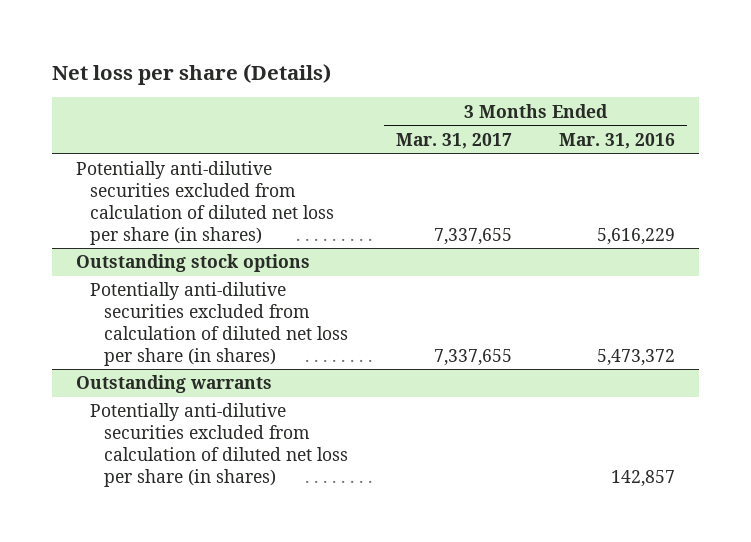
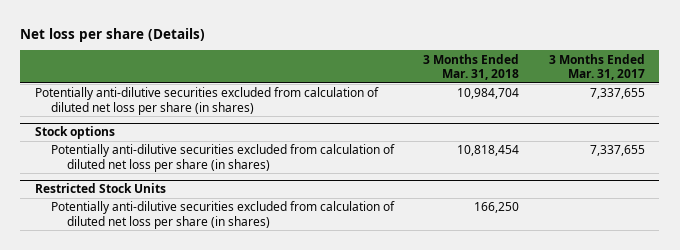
[559,133,676,150] Mar. 31, 2016 -> none
none -> [423,53,520,80] 3 Months Ended Mar. 31, 2018
[76,254,311,273] Outstanding stock options -> [34,126,115,140] Stock options
[76,375,273,394] Outstanding warrants -> none
none -> [34,183,166,194] Restricted Stock Units

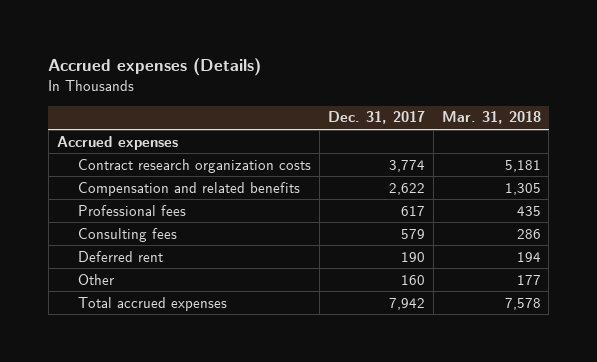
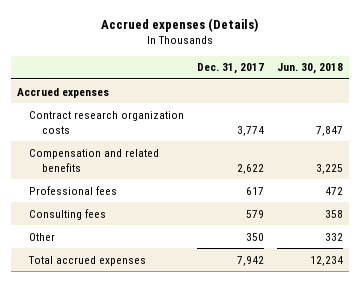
[441,111,541,125] Mar. 31, 2018 -> none
none -> [276,63,343,75] Jun. 30, 2018
[78,250,164,262] Deferred rent -> none
[400,274,425,285] 160 -> [246,232,265,241] 350

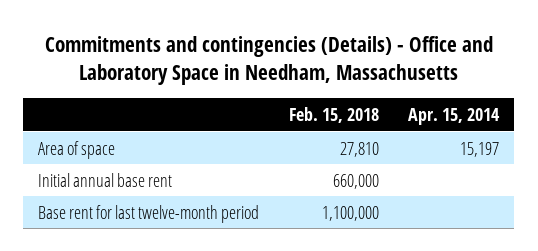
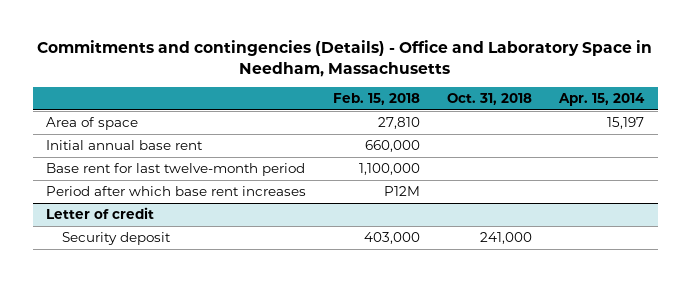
none -> [447,93,533,106] Oct. 31, 2018
none -> [46,185,307,196] Period after which base rent increases
none -> [46,206,155,219] Letter of credit
none -> [62,231,172,245] Security deposit

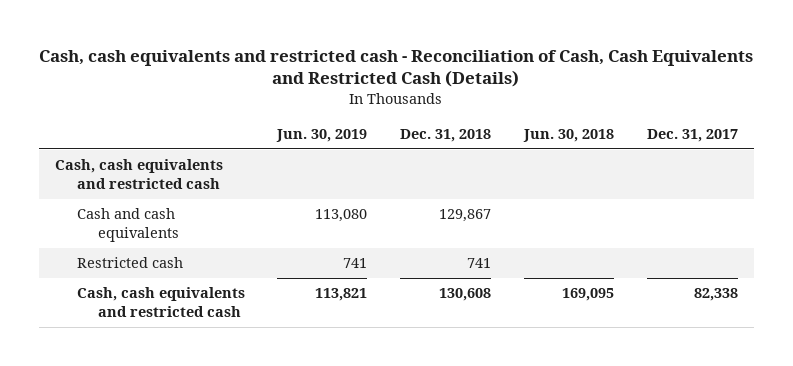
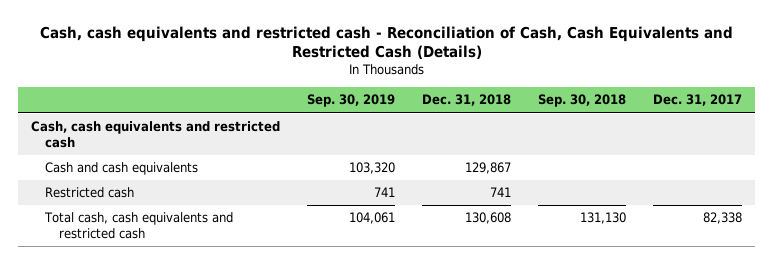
[276,129,368,143] Jun. 30, 2019 -> none
[522,129,614,143] Jun. 30, 2018 -> none
none -> [307,94,396,108] Sep. 30, 2019
none -> [538,94,627,108] Sep. 30, 2018
[76,287,245,317] Cash, cash equivalents and restricted cash -> [44,212,234,240] Total cash, cash equivalents and restricted cash

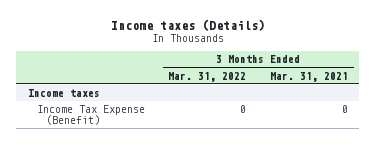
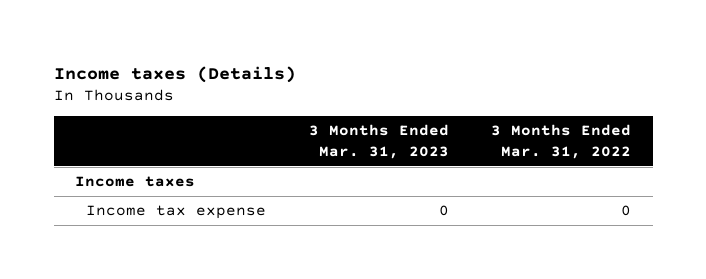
[269,71,348,82] Mar. 31, 2021 -> none
none -> [308,124,449,160] 3 Months Ended Mar. 31, 2023
[36,105,145,126] Income Tax Expense (Benefit) -> [86,205,267,220] Income tax expense

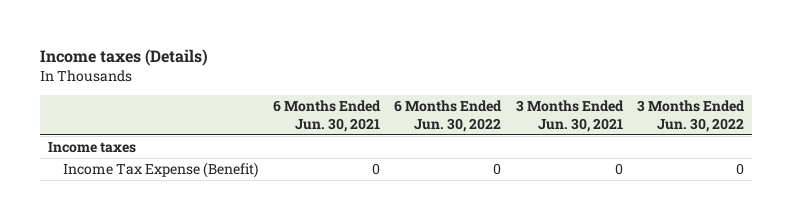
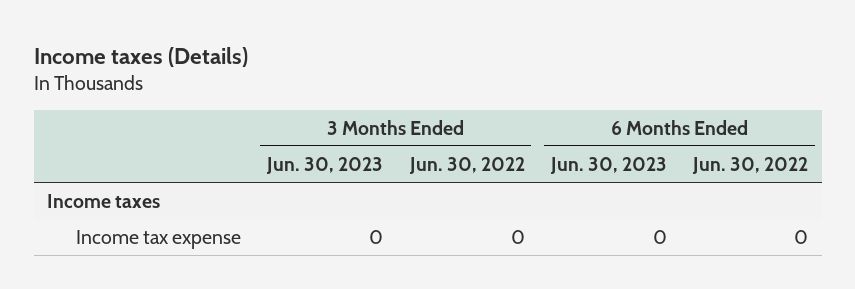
[272,100,381,133] 6 Months Ended Jun. 30, 2021 -> none
[515,100,624,133] 3 Months Ended Jun. 30, 2021 -> none
none -> [266,156,384,174] Jun. 30, 2023
none -> [549,156,667,174] Jun. 30, 2023
[63,161,259,178] Income Tax Expense (Benefit) -> [75,229,241,249] Income tax expense

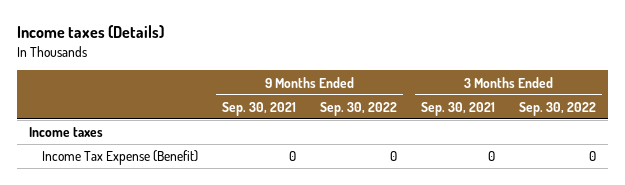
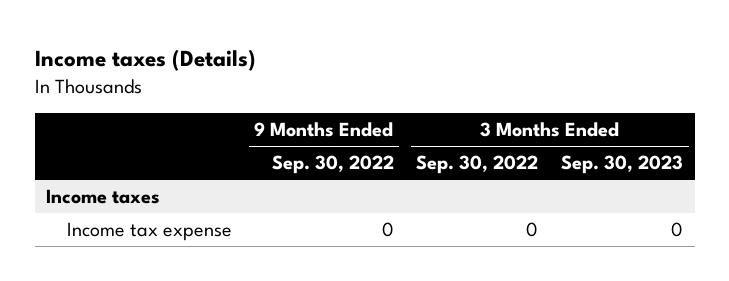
[222,101,297,116] Sep. 30, 2021 -> none
[421,101,496,116] Sep. 30, 2021 -> none
none -> [561,155,684,175] Sep. 30, 2023
[42,150,199,166] Income Tax Expense (Benefit) -> [66,222,232,242] Income tax expense

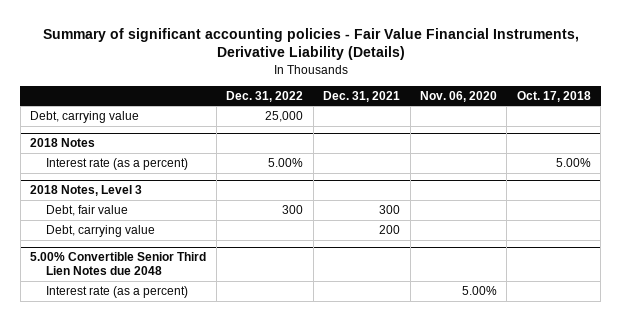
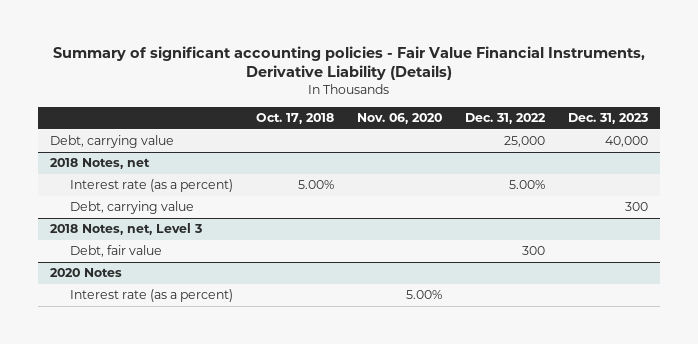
[323,90,401,102] Dec. 31, 2021 -> none
none -> [568,113,649,125] Dec. 31, 2023
[30,138,96,148] 2018 Notes -> [49,158,150,170] 2018 Notes, net
[30,185,143,197] 2018 Notes, Level 3 -> none
[45,205,128,217] Debt, fair value -> none
none -> [49,223,202,236] 2018 Notes, net, Level 3
none -> [69,245,162,258] Debt, fair value
[30,252,207,276] 5.00% Convertible Senior Third Lien Notes due 2048 -> [49,268,122,278] 2020 Notes

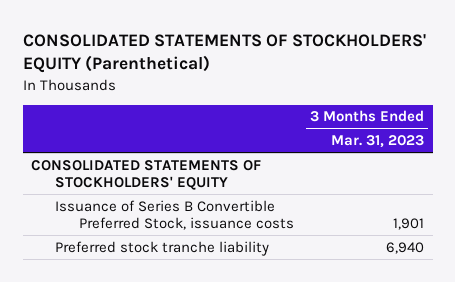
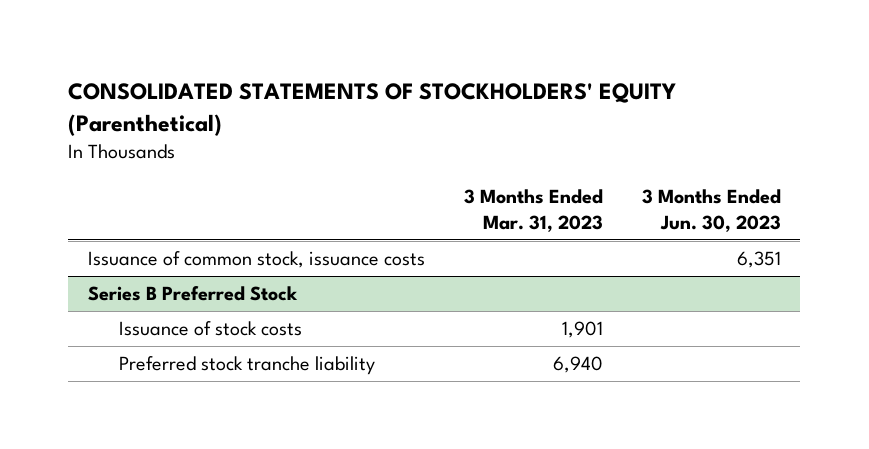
none -> [641,188,781,232] 3 Months Ended Jun. 30, 2023
[30,159,261,191] CONSOLIDATED STATEMENTS OF STOCKHOLDERS' EQUITY -> none
none -> [87,251,425,269] Issuance of common stock, issuance costs
none -> [87,286,298,302] Series B Preferred Stock
[54,199,294,231] Issuance of Series B Convertible Preferred Stock, issuance costs -> [118,321,302,337] Issuance of stock costs

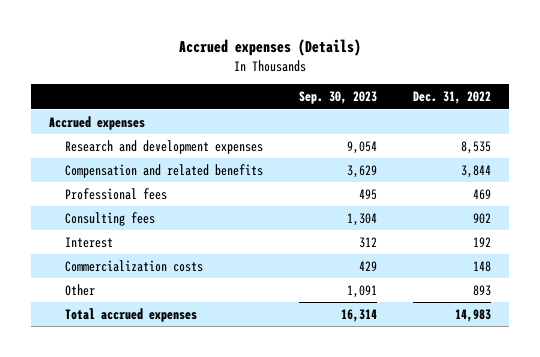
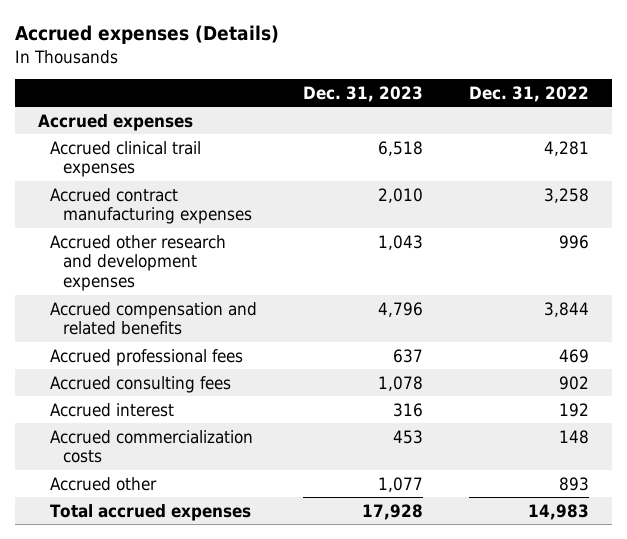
[298,91,377,105] Sep. 30, 2023 -> none
none -> [303,85,424,102] Dec. 31, 2023
none -> [50,140,202,178] Accrued clinical trail expenses
none -> [50,187,252,225] Accrued contract manufacturing expenses
[65,139,264,154] Research and development expenses -> [50,234,227,292] Accrued other research and development expenses
[460,140,491,154] 8,535 -> [559,234,590,249] 996
[65,163,264,178] Compensation and related benefits -> [50,301,258,336] Accrued compensation and related benefits
[65,187,168,200] Professional fees -> [50,348,244,366] Accrued professional fees
[65,211,156,226] Consulting fees -> [50,375,232,393] Accrued consulting fees
[65,236,114,248] Interest -> [50,402,175,417] Accrued interest
[65,259,204,272] Commercialization costs -> [50,429,254,464] Accrued commercialization costs
[65,283,96,296] Other -> [50,476,158,491] Accrued other

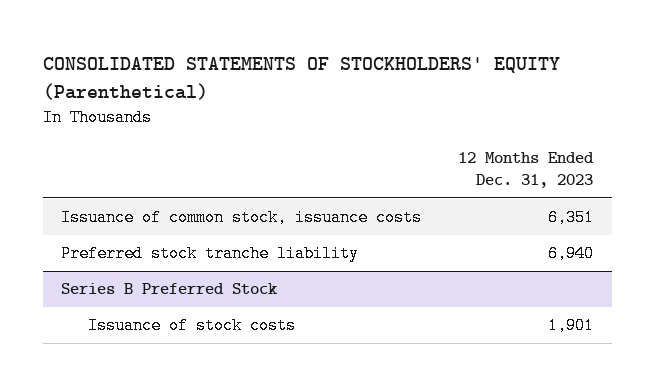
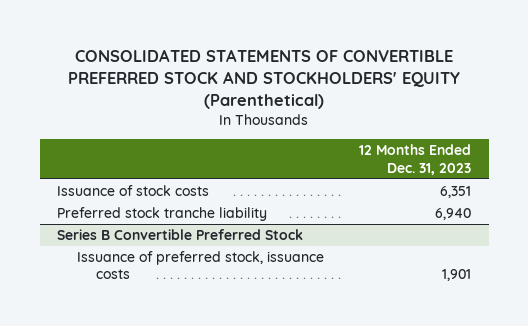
[42,57,560,101] CONSOLIDATED STATEMENTS OF STOCKHOLDERS' EQUITY (Parenthetical) -> [68,48,461,109] CONSOLIDATED STATEMENTS OF CONVERTIBLE PREFERRED STOCK AND STOCKHOLDERS' EQUITY (Parenthetical)
[61,209,423,227] Issuance of common stock, issuance costs -> [57,185,210,197] Issuance of stock costs
[61,283,279,295] Series B Preferred Stock -> [57,229,304,241] Series B Convertible Preferred Stock
[88,317,297,335] Issuance of stock costs -> [76,251,324,280] Issuance of preferred stock, issuance costs

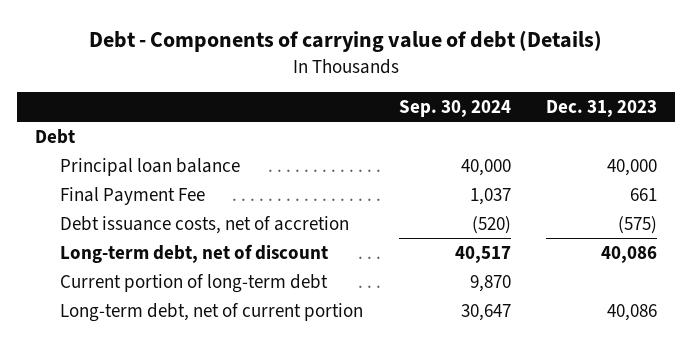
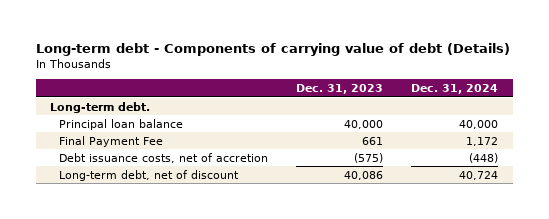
[88,29,602,52] Debt - Components of carrying value of debt (Details) -> [35,43,510,57] Long-term debt - Components of carrying value of debt (Details)
[398,99,511,117] Sep. 30, 2024 -> none
none -> [411,83,499,94] Dec. 31, 2024
[34,128,75,144] Debt -> [50,101,151,113] Long-term debt.
[60,273,329,293] Current portion of long-term debt -> none
[60,302,364,322] Long-term debt, net of current portion -> none

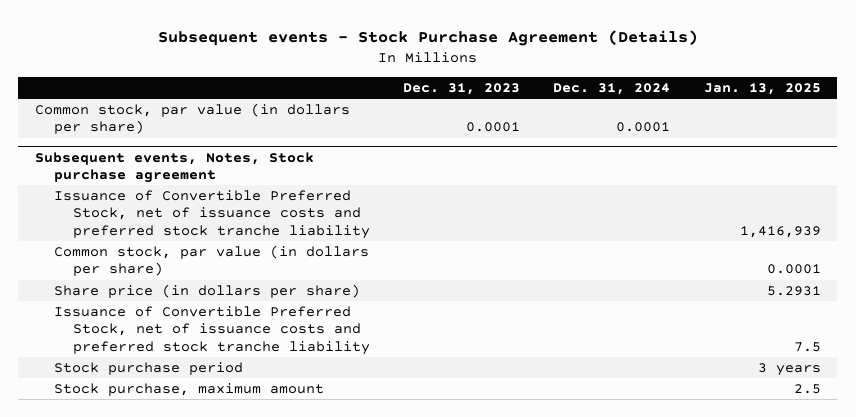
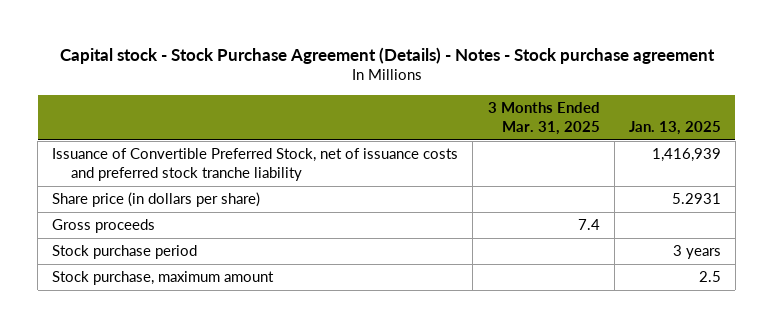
[157,29,698,46] Subsequent events - Stock Purchase Agreement (Details) -> [59,46,715,64] Capital stock - Stock Purchase Agreement (Details) - Notes - Stock purchase agreement
[403,82,521,95] Dec. 31, 2023 -> none
[553,82,671,95] Dec. 31, 2024 -> none
none -> [487,102,600,136] 3 Months Ended Mar. 31, 2025
[35,103,351,135] Common stock, par value (in dollars per share) -> none
[35,151,315,184] Subsequent events, Notes, Stock purchase agreement -> none
[53,245,369,277] Common stock, par value (in dollars per share) -> none
[53,306,370,355] Issuance of Convertible Preferred Stock, net of issuance costs and preferred stock tranche liability -> none
none -> [52,219,156,234] Gross proceeds

